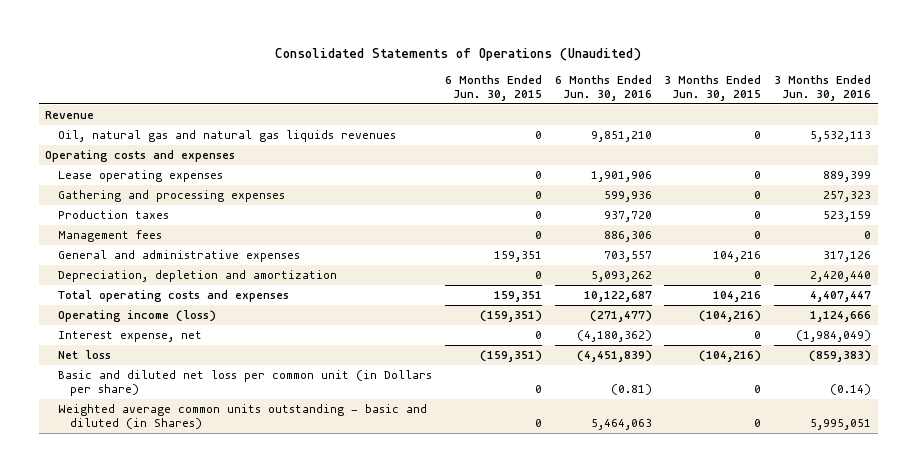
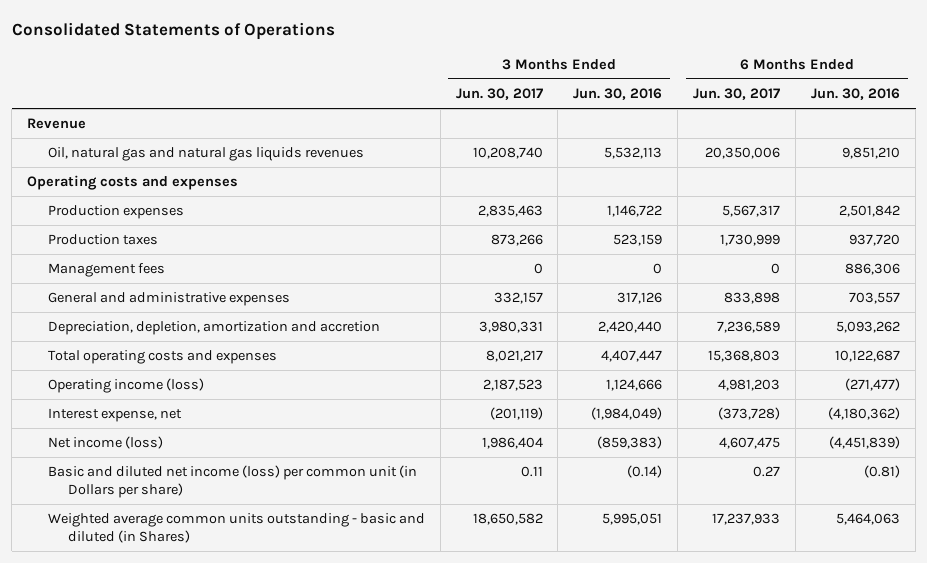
[275,47,642,61] Consolidated Statements of Operations (Unaudited) -> [11,21,335,40] Consolidated Statements of Operations
[444,74,542,101] 6 Months Ended Jun. 30, 2015 -> none
[664,74,762,101] 3 Months Ended Jun. 30, 2015 -> none
none -> [455,87,543,100] Jun. 30, 2017
none -> [693,87,781,100] Jun. 30, 2017
[57,169,223,182] Lease operating expenses -> none
[57,189,285,202] Gathering and processing expenses -> none
none -> [47,205,184,220] Production expenses
[57,269,337,282] Depreciation, depletion and amortization -> [47,321,380,336] Depreciation, depletion, amortization and accretion
[57,349,111,359] Net loss -> [47,436,163,450] Net income (loss)
[57,369,432,397] Basic and diluted net loss per common unit (in Dollars per share) -> [47,465,417,499] Basic and diluted net income (loss) per common unit (in Dollars per share)

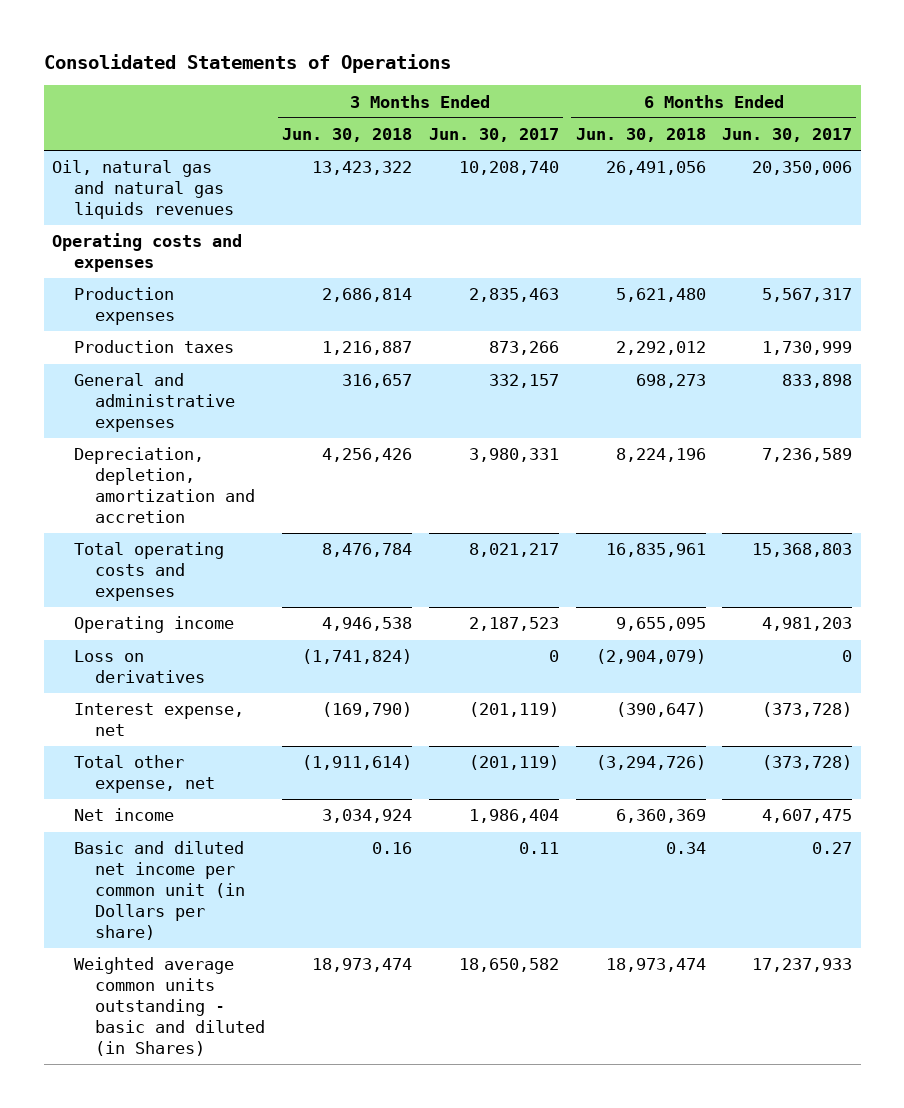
[573,87,663,100] Jun. 30, 2016 -> none
[811,87,901,100] Jun. 30, 2016 -> none
none -> [282,128,413,143] Jun. 30, 2018
none -> [575,128,706,143] Jun. 30, 2018
[27,118,87,130] Revenue -> none
[47,263,165,278] Management fees -> none
[47,378,204,394] Operating income (loss) -> [73,616,234,634] Operating income
none -> [73,650,206,684] Loss on derivatives
none -> [73,755,216,794] Total other expense, net
[47,436,163,450] Net income (loss) -> [73,808,174,822] Net income
[47,465,417,499] Basic and diluted net income (loss) per common unit (in Dollars per share) -> [73,841,246,940] Basic and diluted net income per common unit (in Dollars per share)

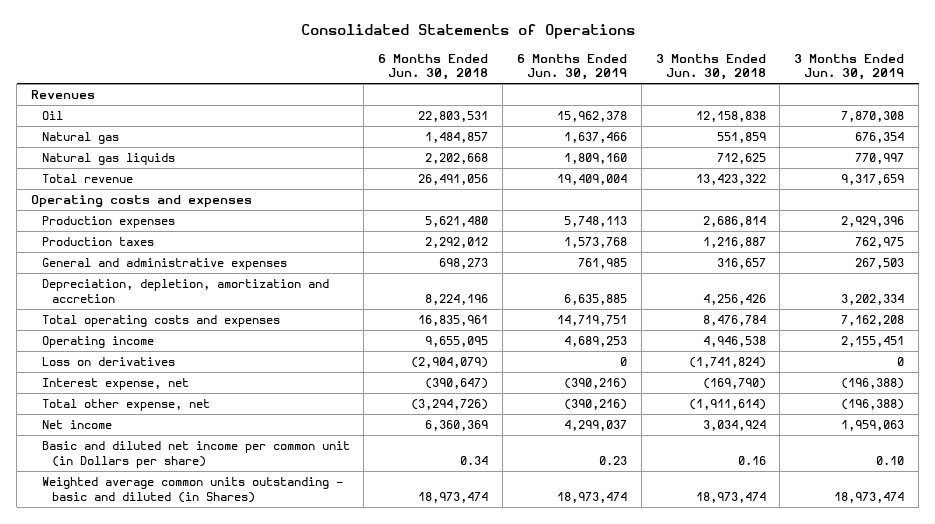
[428,128,559,143] Jun. 30, 2017 -> none
[722,128,853,143] Jun. 30, 2017 -> none
none -> [516,53,627,81] 6 Months Ended Jun. 30, 2019
none -> [794,53,905,81] 3 Months Ended Jun. 30, 2019
none -> [30,90,95,100] Revenues
none -> [41,111,63,121] Oil
none -> [41,132,119,145] Natural gas
none -> [41,153,175,166] Natural gas liquids
[51,160,234,219] Oil, natural gas and natural gas liquids revenues -> [41,174,133,184] Total revenue

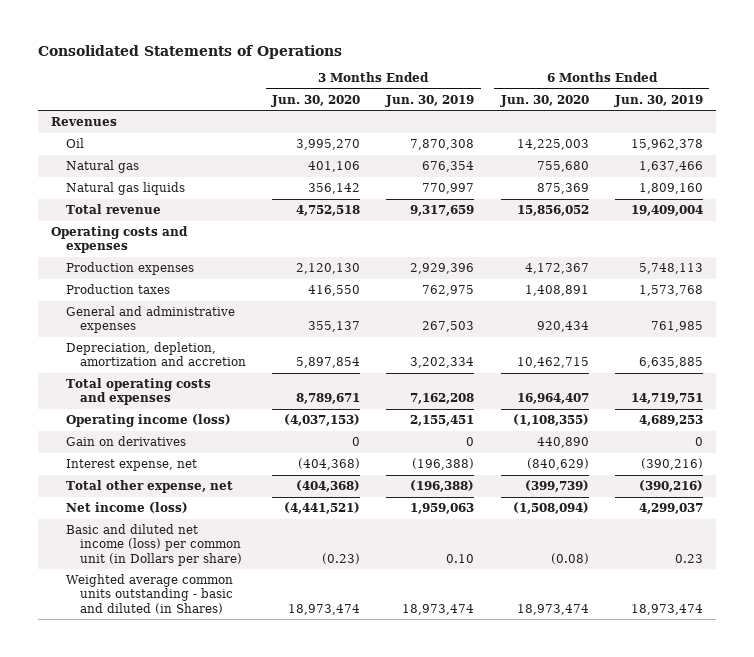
[378,53,489,81] 6 Months Ended Jun. 30, 2018 -> none
[655,53,766,81] 3 Months Ended Jun. 30, 2018 -> none
none -> [271,94,361,107] Jun. 30, 2020
none -> [499,94,589,107] Jun. 30, 2020
[41,336,154,349] Operating income -> [65,413,231,427] Operating income (loss)
[41,357,175,367] Loss on derivatives -> [65,435,186,446] Gain on derivatives
[41,420,112,430] Net income -> [65,501,188,513] Net income (loss)
[41,441,350,468] Basic and diluted net income per common unit (in Dollars per share) -> [65,523,243,566] Basic and diluted net income (loss) per common unit (in Dollars per share)

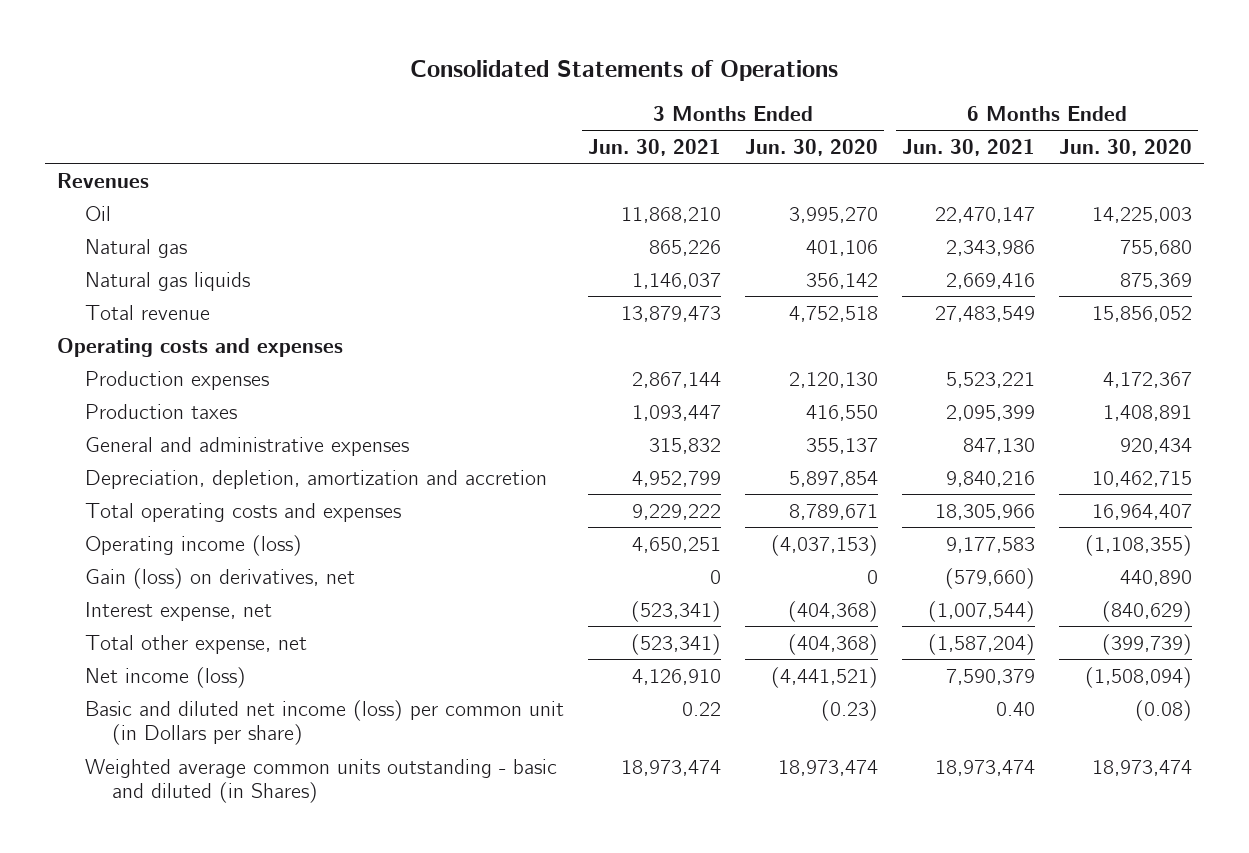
[385,94,475,107] Jun. 30, 2019 -> none
[613,94,703,107] Jun. 30, 2019 -> none
none -> [587,138,721,156] Jun. 30, 2021
none -> [901,138,1035,156] Jun. 30, 2021
[65,435,186,446] Gain on derivatives -> [84,567,355,589] Gain (loss) on derivatives, net

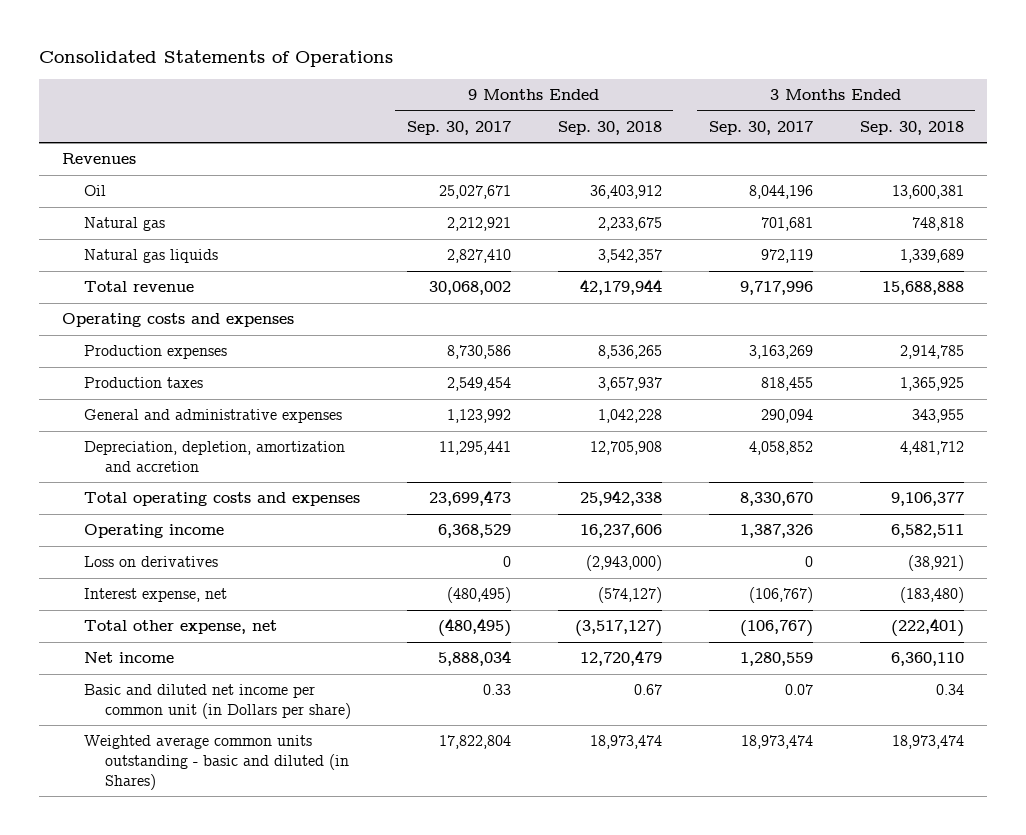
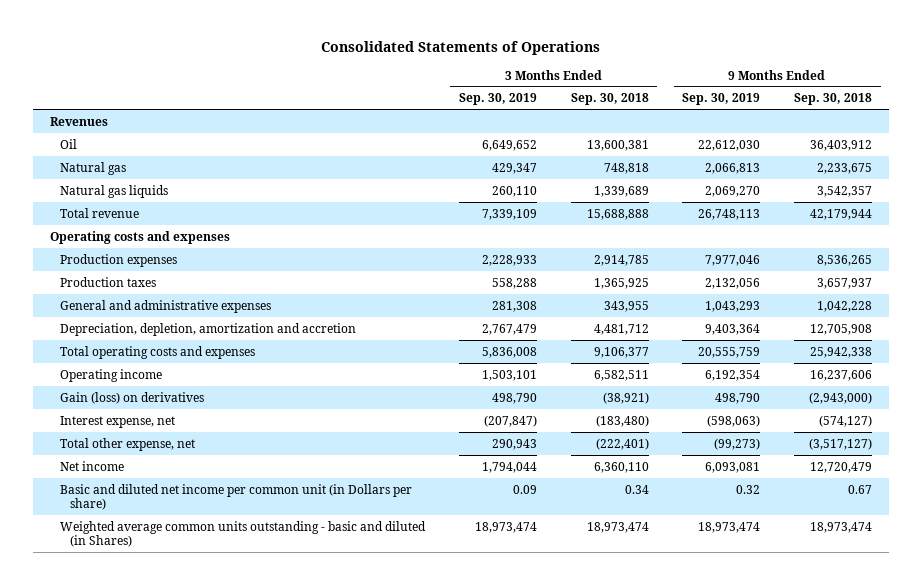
[406,120,511,135] Sep. 30, 2017 -> none
[708,120,813,135] Sep. 30, 2017 -> none
none -> [458,93,537,106] Sep. 30, 2019
none -> [682,93,761,106] Sep. 30, 2019
[83,556,218,568] Loss on derivatives -> [59,391,204,404] Gain (loss) on derivatives

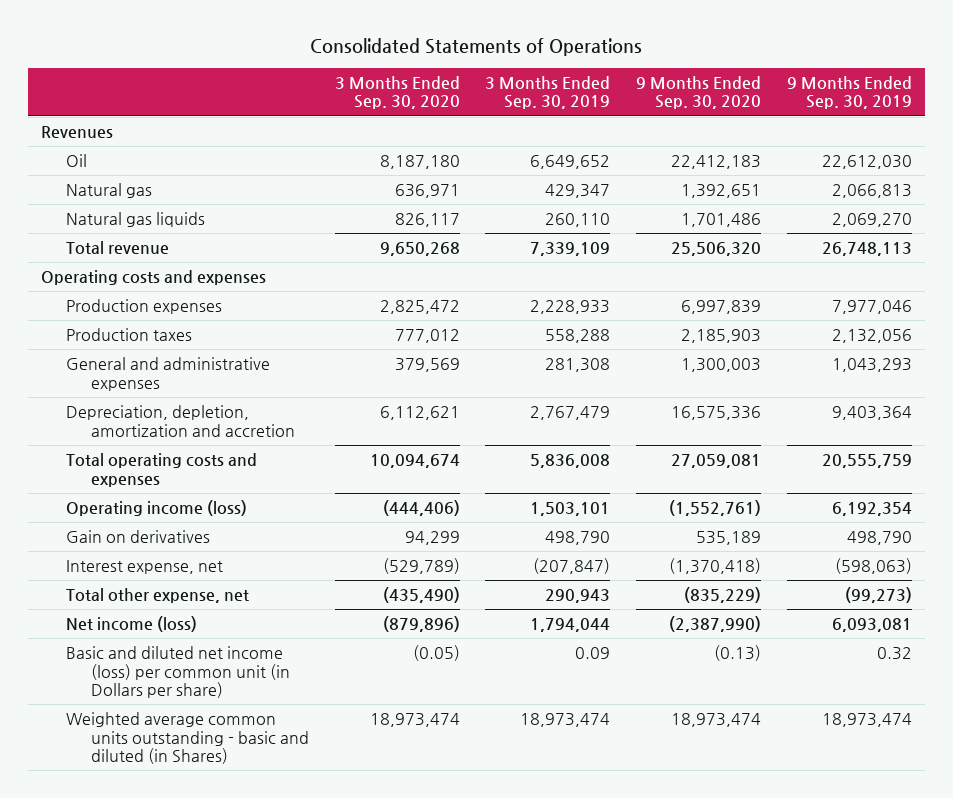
[570,93,649,106] Sep. 30, 2018 -> none
[794,93,873,106] Sep. 30, 2018 -> none
none -> [334,76,460,110] 3 Months Ended Sep. 30, 2020
none -> [635,76,761,110] 9 Months Ended Sep. 30, 2020
[59,368,162,382] Operating income -> [65,500,247,517] Operating income (loss)
[59,391,204,404] Gain (loss) on derivatives -> [65,530,210,544] Gain on derivatives
[59,460,124,471] Net income -> [65,616,197,633] Net income (loss)
[59,483,412,511] Basic and diluted net income per common unit (in Dollars per share) -> [65,646,290,698] Basic and diluted net income (loss) per common unit (in Dollars per share)

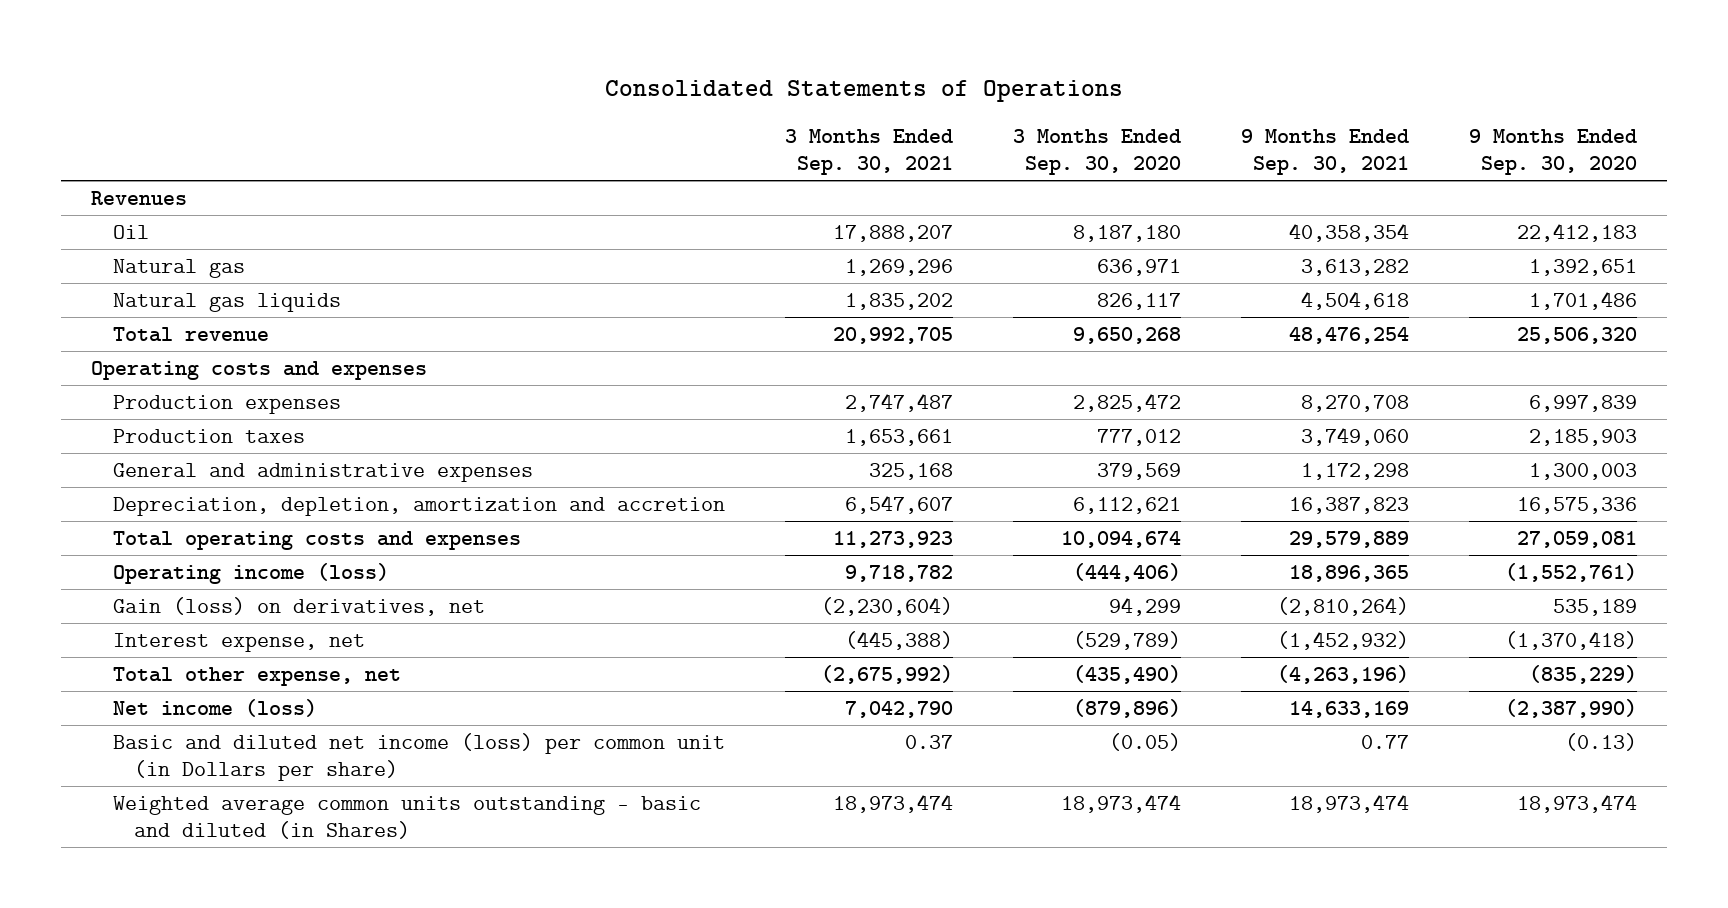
[485,76,611,110] 3 Months Ended Sep. 30, 2019 -> none
[786,76,912,110] 9 Months Ended Sep. 30, 2019 -> none
none -> [784,128,953,175] 3 Months Ended Sep. 30, 2021
none -> [1240,128,1409,175] 9 Months Ended Sep. 30, 2021
[65,530,210,544] Gain on derivatives -> [112,596,485,616] Gain (loss) on derivatives, net

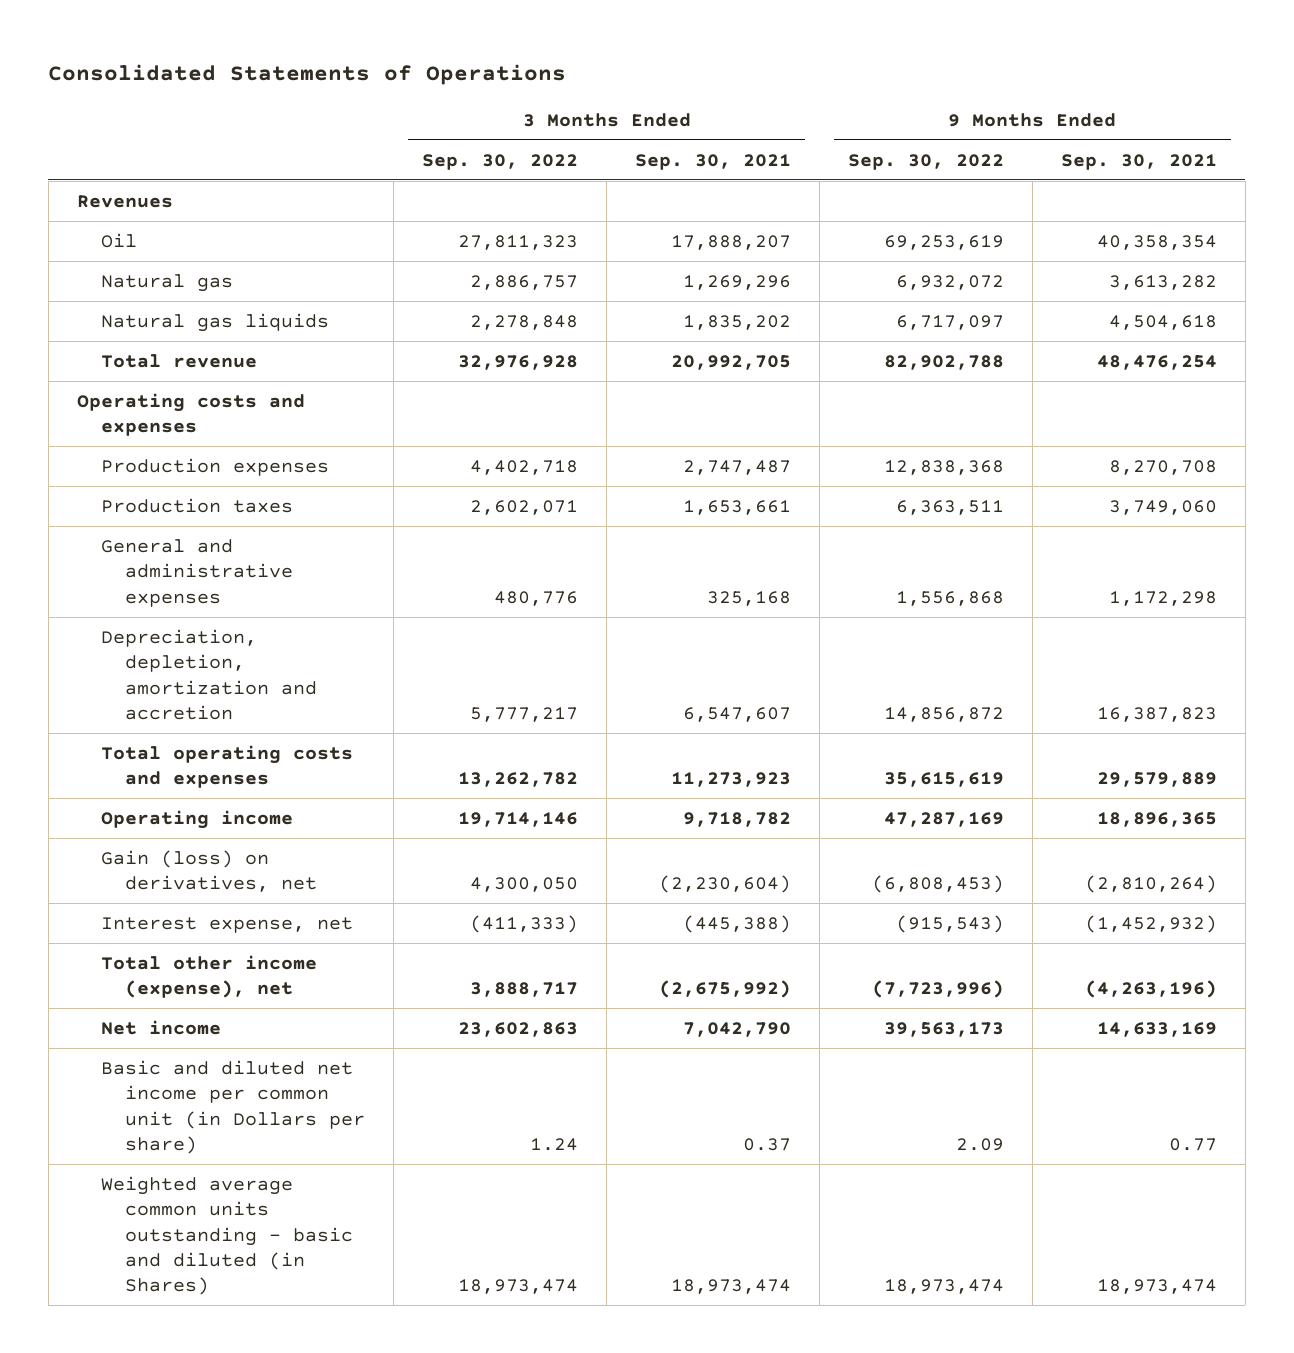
[1012,128,1181,175] 3 Months Ended Sep. 30, 2020 -> none
[1468,128,1637,175] 9 Months Ended Sep. 30, 2020 -> none
none -> [422,153,579,170] Sep. 30, 2022
none -> [847,153,1004,170] Sep. 30, 2022
[112,562,389,584] Operating income (loss) -> [101,810,294,830] Operating income
[112,666,401,686] Total other expense, net -> [101,955,318,999] Total other income (expense), net
[112,698,317,717] Net income (loss) -> [101,1020,222,1036] Net income
[112,732,725,782] Basic and diluted net income (loss) per common unit (in Dollars per share) -> [101,1060,366,1154] Basic and diluted net income per common unit (in Dollars per share)

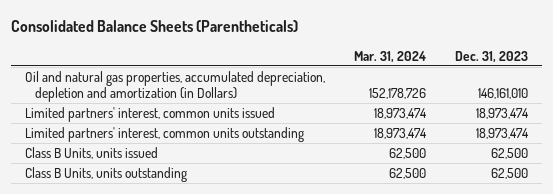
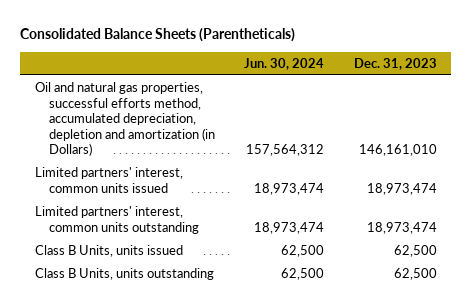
[354,50,427,63] Mar. 31, 2024 -> none
none -> [244,57,325,70] Jun. 30, 2024
[25,70,326,103] Oil and natural gas properties, accumulated depreciation, depletion and amortization (in Dollars) -> [34,82,216,157] Oil and natural gas properties, successful efforts method, accumulated depreciation, depletion and amortization (in Dollars)

